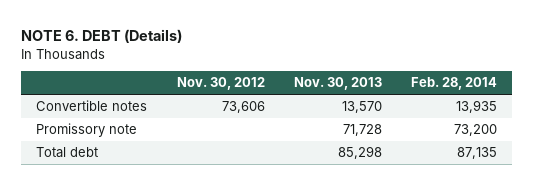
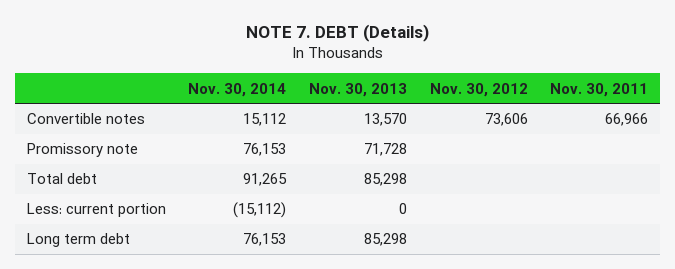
[21,29,183,44] NOTE 6. DEBT (Details) -> [245,24,429,43] NOTE 7. DEBT (Details)
[411,77,498,91] Feb. 28, 2014 -> none
none -> [188,82,287,97] Nov. 30, 2014
none -> [550,82,649,97] Nov. 30, 2011
none -> [26,203,166,218] Less: current portion
none -> [26,233,130,248] Long term debt

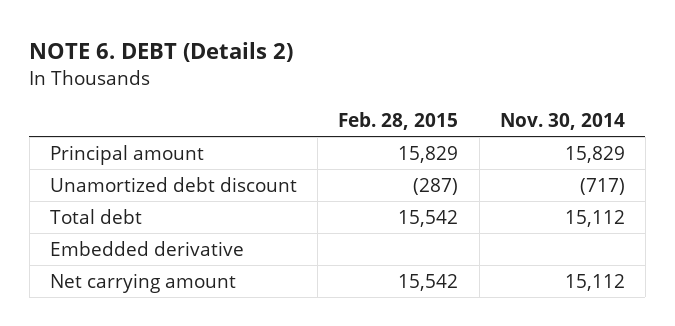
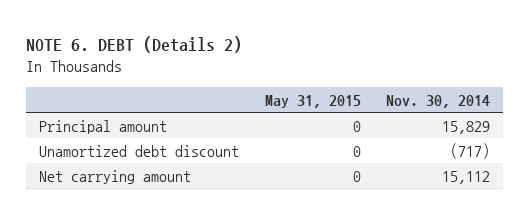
[338,112,459,131] Feb. 28, 2015 -> none
none -> [264,94,361,108] May 31, 2015
[50,208,143,224] Total debt -> none
[50,240,245,256] Embedded derivative -> none

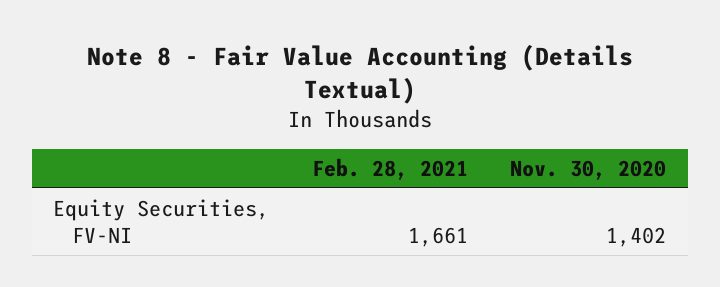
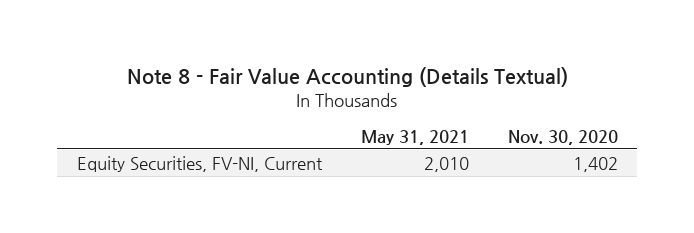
[311,157,468,180] Feb. 28, 2021 -> none
none -> [360,129,469,145] May 31, 2021
[53,199,270,243] Equity Securities, FV-NI -> [76,155,323,172] Equity Securities, FV-NI, Current

